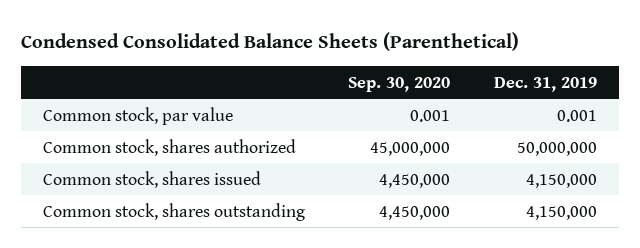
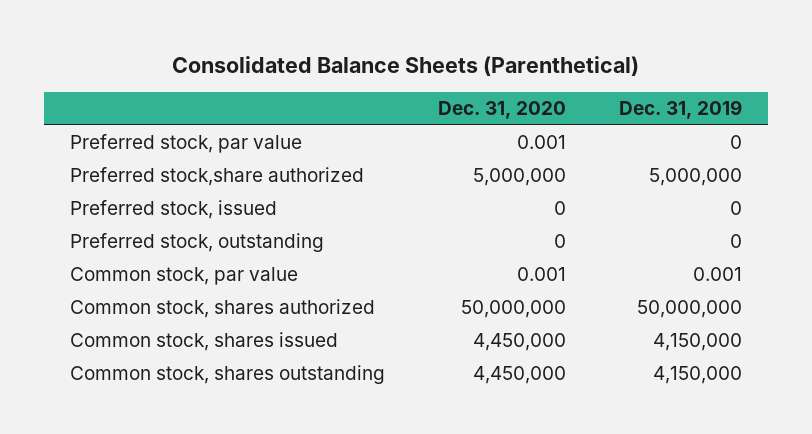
[21,32,520,52] Condensed Consolidated Balance Sheets (Parenthetical) -> [172,56,640,77] Consolidated Balance Sheets (Parenthetical)
[348,76,451,92] Sep. 30, 2020 -> none
none -> [438,101,567,120] Dec. 31, 2020
none -> [70,134,303,154] Preferred stock, par value
none -> [70,167,365,187] Preferred stock,share authorized
none -> [70,200,278,220] Preferred stock, issued
none -> [70,233,325,253] Preferred stock, outstanding

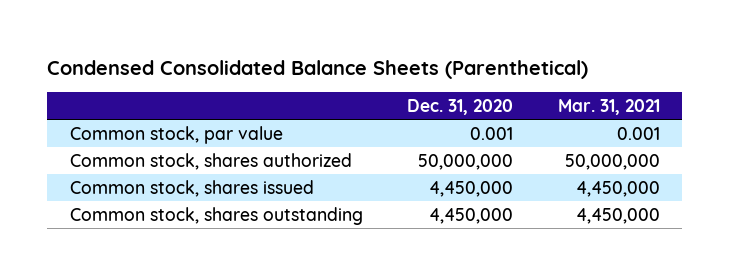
[172,56,640,77] Consolidated Balance Sheets (Parenthetical) -> [47,59,589,79] Condensed Consolidated Balance Sheets (Parenthetical)
[618,100,742,120] Dec. 31, 2019 -> none
none -> [557,98,660,115] Mar. 31, 2021
[70,134,303,154] Preferred stock, par value -> none
[70,167,365,187] Preferred stock,share authorized -> none
[70,200,278,220] Preferred stock, issued -> none
[70,233,325,253] Preferred stock, outstanding -> none

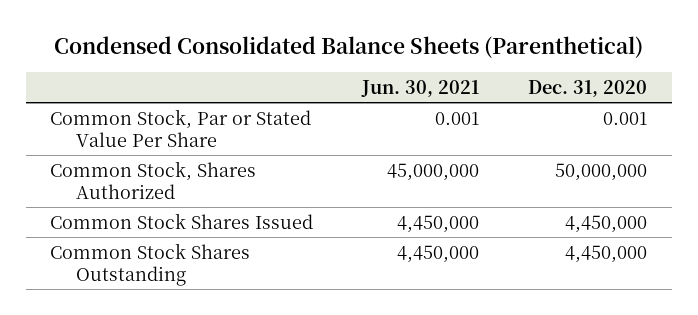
[557,98,660,115] Mar. 31, 2021 -> none
none -> [361,79,480,97] Jun. 30, 2021
[69,125,283,144] Common stock, par value -> [50,108,312,147] Common Stock, Par or Stated Value Per Share
[69,152,352,170] Common stock, shares authorized -> [50,160,257,199] Common Stock, Shares Authorized
[69,179,314,197] Common stock, shares issued -> [50,212,314,229] Common Stock Shares Issued
[69,206,363,225] Common stock, shares outstanding -> [50,242,251,286] Common Stock Shares Outstanding

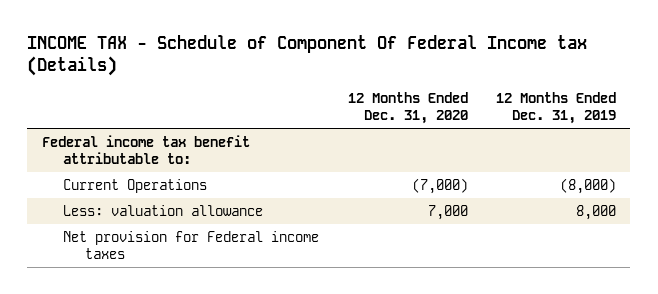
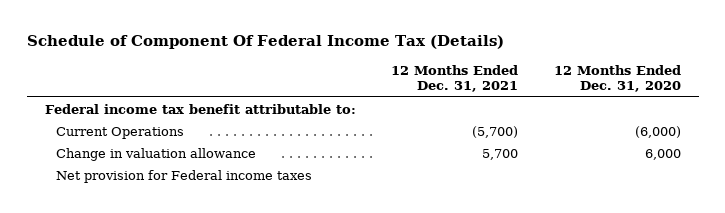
[27,35,588,77] INCOME TAX - Schedule of Component Of Federal Income tax (Details) -> [26,35,504,50] Schedule of Component Of Federal Income Tax (Details)
[496,92,617,125] 12 Months Ended Dec. 31, 2019 -> none
none -> [391,64,519,93] 12 Months Ended Dec. 31, 2021
[411,177,468,194] (7,000) -> [634,125,681,138] (6,000)
[63,204,264,216] Less: valuation allowance -> [56,147,257,161] Change in valuation allowance
[427,204,468,220] 7,000 -> [644,148,681,160] 6,000

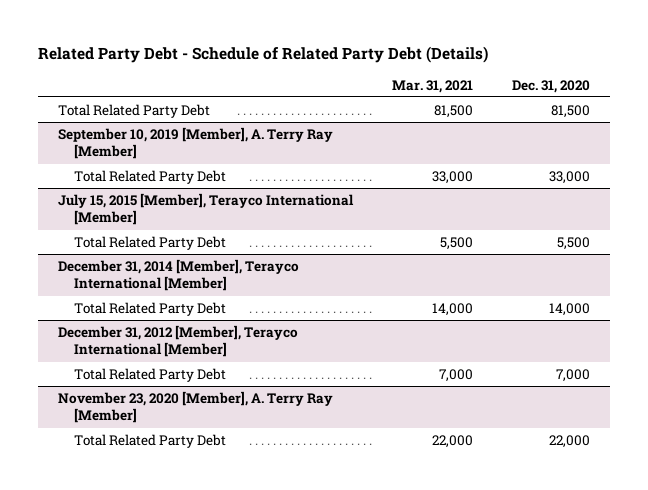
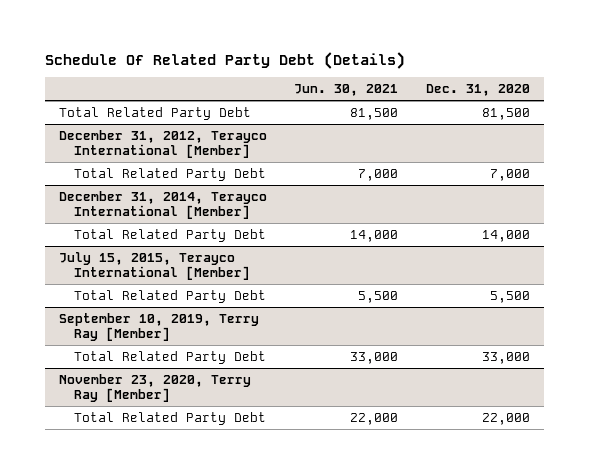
[38,46,489,64] Related Party Debt - Schedule of Related Party Debt (Details) -> [44,51,405,69] Schedule Of Related Party Debt (Details)
[391,79,473,93] Mar. 31, 2021 -> none
none -> [294,84,399,97] Jun. 30, 2021
[57,126,333,160] September 10, 2019 [Member], A. Terry Ray [Member] -> none
[73,169,226,184] Total Related Party Debt -> none
[57,192,354,226] July 15, 2015 [Member], Terayco International [Member] -> none
[73,235,226,250] Total Related Party Debt -> none
[57,258,299,292] December 31, 2014 [Member], Terayco International [Member] -> none
[73,301,226,316] Total Related Party Debt -> none
[57,324,298,358] December 31, 2012 [Member], Terayco International [Member] -> [58,129,267,158] December 31, 2012, Terayco International [Member]
none -> [58,190,267,219] December 31, 2014, Terayco International [Member]
none -> [74,228,267,242] Total Related Party Debt
none -> [58,251,251,280] July 15, 2015, Terayco International [Member]
none -> [74,289,267,303] Total Related Party Debt
none -> [58,312,259,341] September 10, 2019, Terry Ray [Member]
none -> [74,350,267,364] Total Related Party Debt
[57,390,333,424] November 23, 2020 [Member], A. Terry Ray [Member] -> [58,373,251,402] November 23, 2020, Terry Ray [Member]

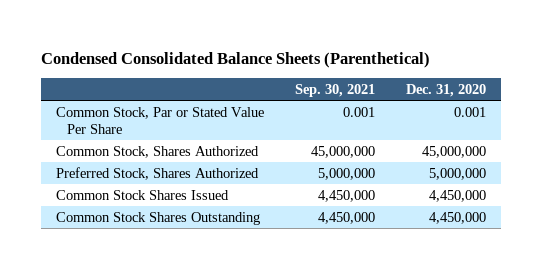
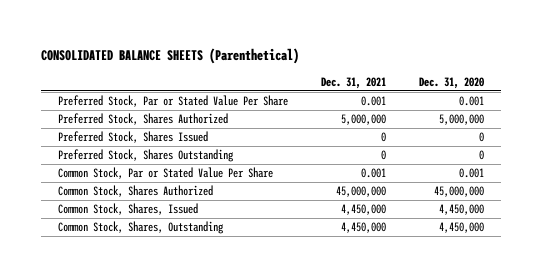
[41,51,431,68] Condensed Consolidated Balance Sheets (Parenthetical) -> [41,48,300,65] CONSOLIDATED BALANCE SHEETS (Parenthetical)
[295,83,376,97] Sep. 30, 2021 -> none
none -> [321,76,387,89] Dec. 31, 2021
none -> [58,95,289,108] Preferred Stock, Par or Stated Value Per Share
[56,166,260,180] Preferred Stock, Shares Authorized -> [58,113,229,126] Preferred Stock, Shares Authorized
none -> [58,131,209,144] Preferred Stock, Shares Issued
none -> [58,149,235,163] Preferred Stock, Shares Outstanding
[56,189,230,200] Common Stock Shares Issued -> [58,203,199,216] Common Stock, Shares, Issued
[56,211,261,225] Common Stock Shares Outstanding -> [58,221,225,235] Common Stock, Shares, Outstanding

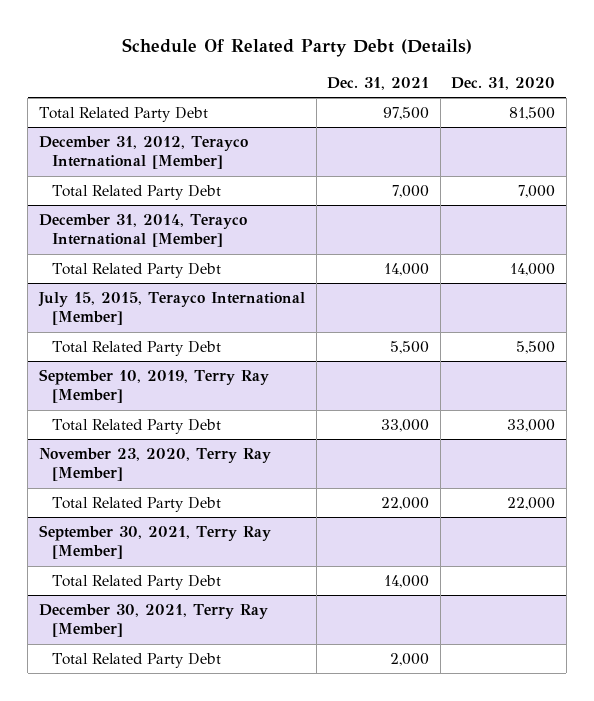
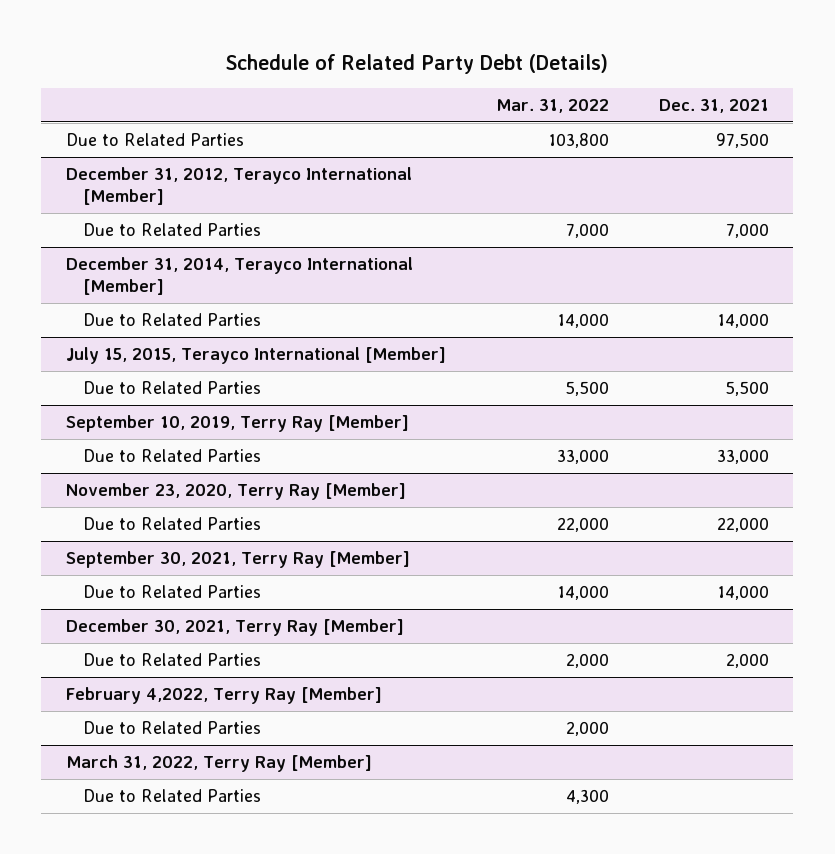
[122,38,473,58] Schedule Of Related Party Debt (Details) -> [225,53,609,74] Schedule of Related Party Debt (Details)
[451,76,556,90] Dec. 31, 2020 -> none
none -> [495,99,609,114] Mar. 31, 2022
[39,106,209,122] Total Related Party Debt -> [66,133,245,147] Due to Related Parties
[51,184,221,200] Total Related Party Debt -> [82,223,261,237] Due to Related Parties
[51,262,221,278] Total Related Party Debt -> [82,313,261,327] Due to Related Parties
[51,340,221,356] Total Related Party Debt -> [82,381,261,395] Due to Related Parties
[51,418,221,434] Total Related Party Debt -> [82,449,261,463] Due to Related Parties
[51,496,221,512] Total Related Party Debt -> [82,517,261,531] Due to Related Parties
[51,574,221,590] Total Related Party Debt -> [82,585,261,599] Due to Related Parties
[51,652,221,668] Total Related Party Debt -> [82,653,261,667] Due to Related Parties
none -> [66,687,383,705] February 4,2022, Terry Ray [Member]
none -> [82,721,261,735] Due to Related Parties
none -> [66,755,373,773] March 31, 2022, Terry Ray [Member]
none -> [82,789,261,803] Due to Related Parties

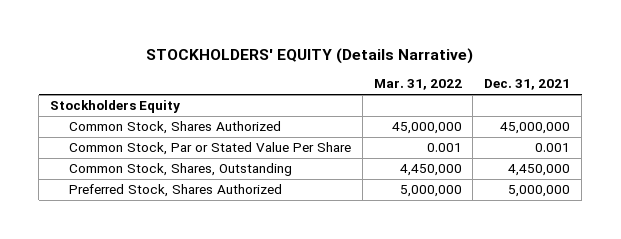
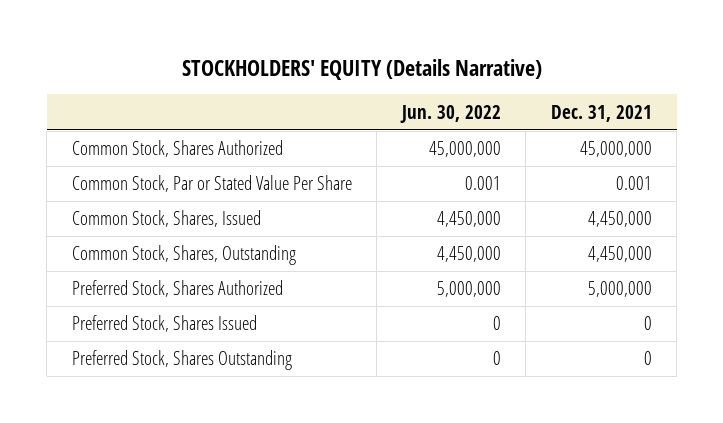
[373,79,462,91] Mar. 31, 2022 -> none
none -> [399,104,501,123] Jun. 30, 2022
[50,100,181,114] Stockholders Equity -> none
none -> [71,210,261,228] Common Stock, Shares, Issued
none -> [71,315,257,333] Preferred Stock, Shares Issued
none -> [71,350,292,371] Preferred Stock, Shares Outstanding

